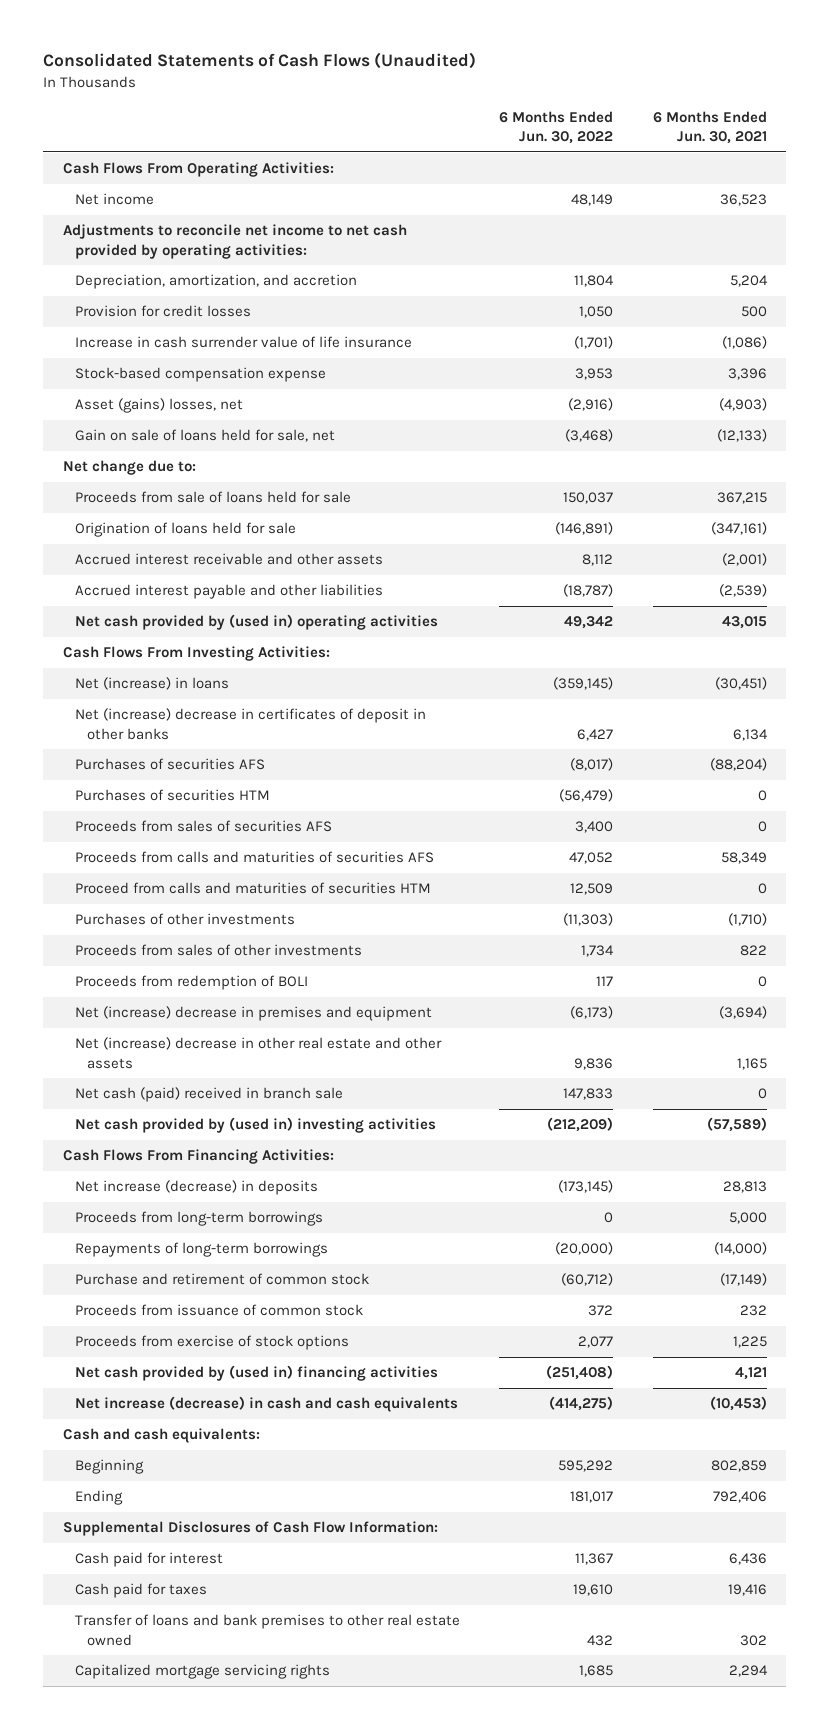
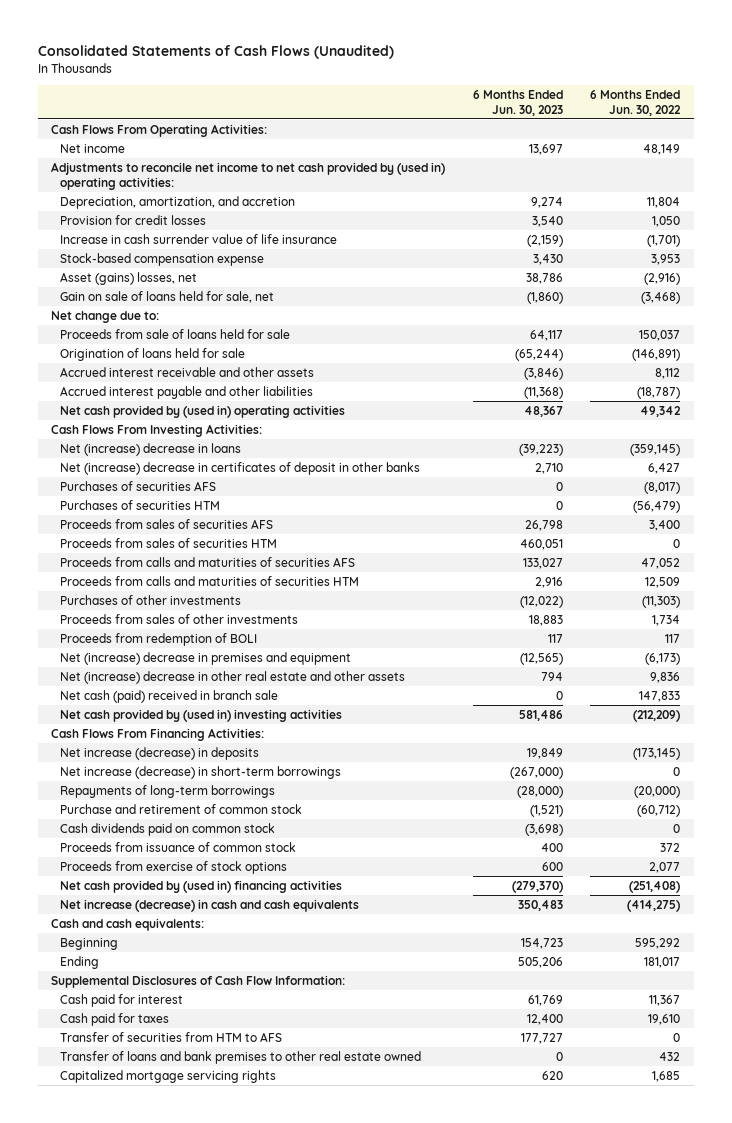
[652,110,767,145] 6 Months Ended Jun. 30, 2021 -> none
none -> [472,89,563,116] 6 Months Ended Jun. 30, 2023
[62,224,407,259] Adjustments to reconcile net income to net cash provided by operating activities: -> [51,161,446,190] Adjustments to reconcile net income to net cash provided by (used in) operating activities:
[74,677,229,691] Net (increase) in loans -> [60,442,242,456] Net (increase) decrease in loans
none -> [60,537,278,548] Proceeds from sales of securities HTM
[74,882,431,895] Proceed from calls and maturities of securities HTM -> [60,575,360,586] Proceeds from calls and maturities of securities HTM
[74,1211,323,1227] Proceeds from long-term borrowings -> none
none -> [60,765,342,779] Net increase (decrease) in short-term borrowings
none -> [60,822,276,836] Cash dividends paid on common stock
none -> [60,1031,283,1042] Transfer of securities from HTM to AFS

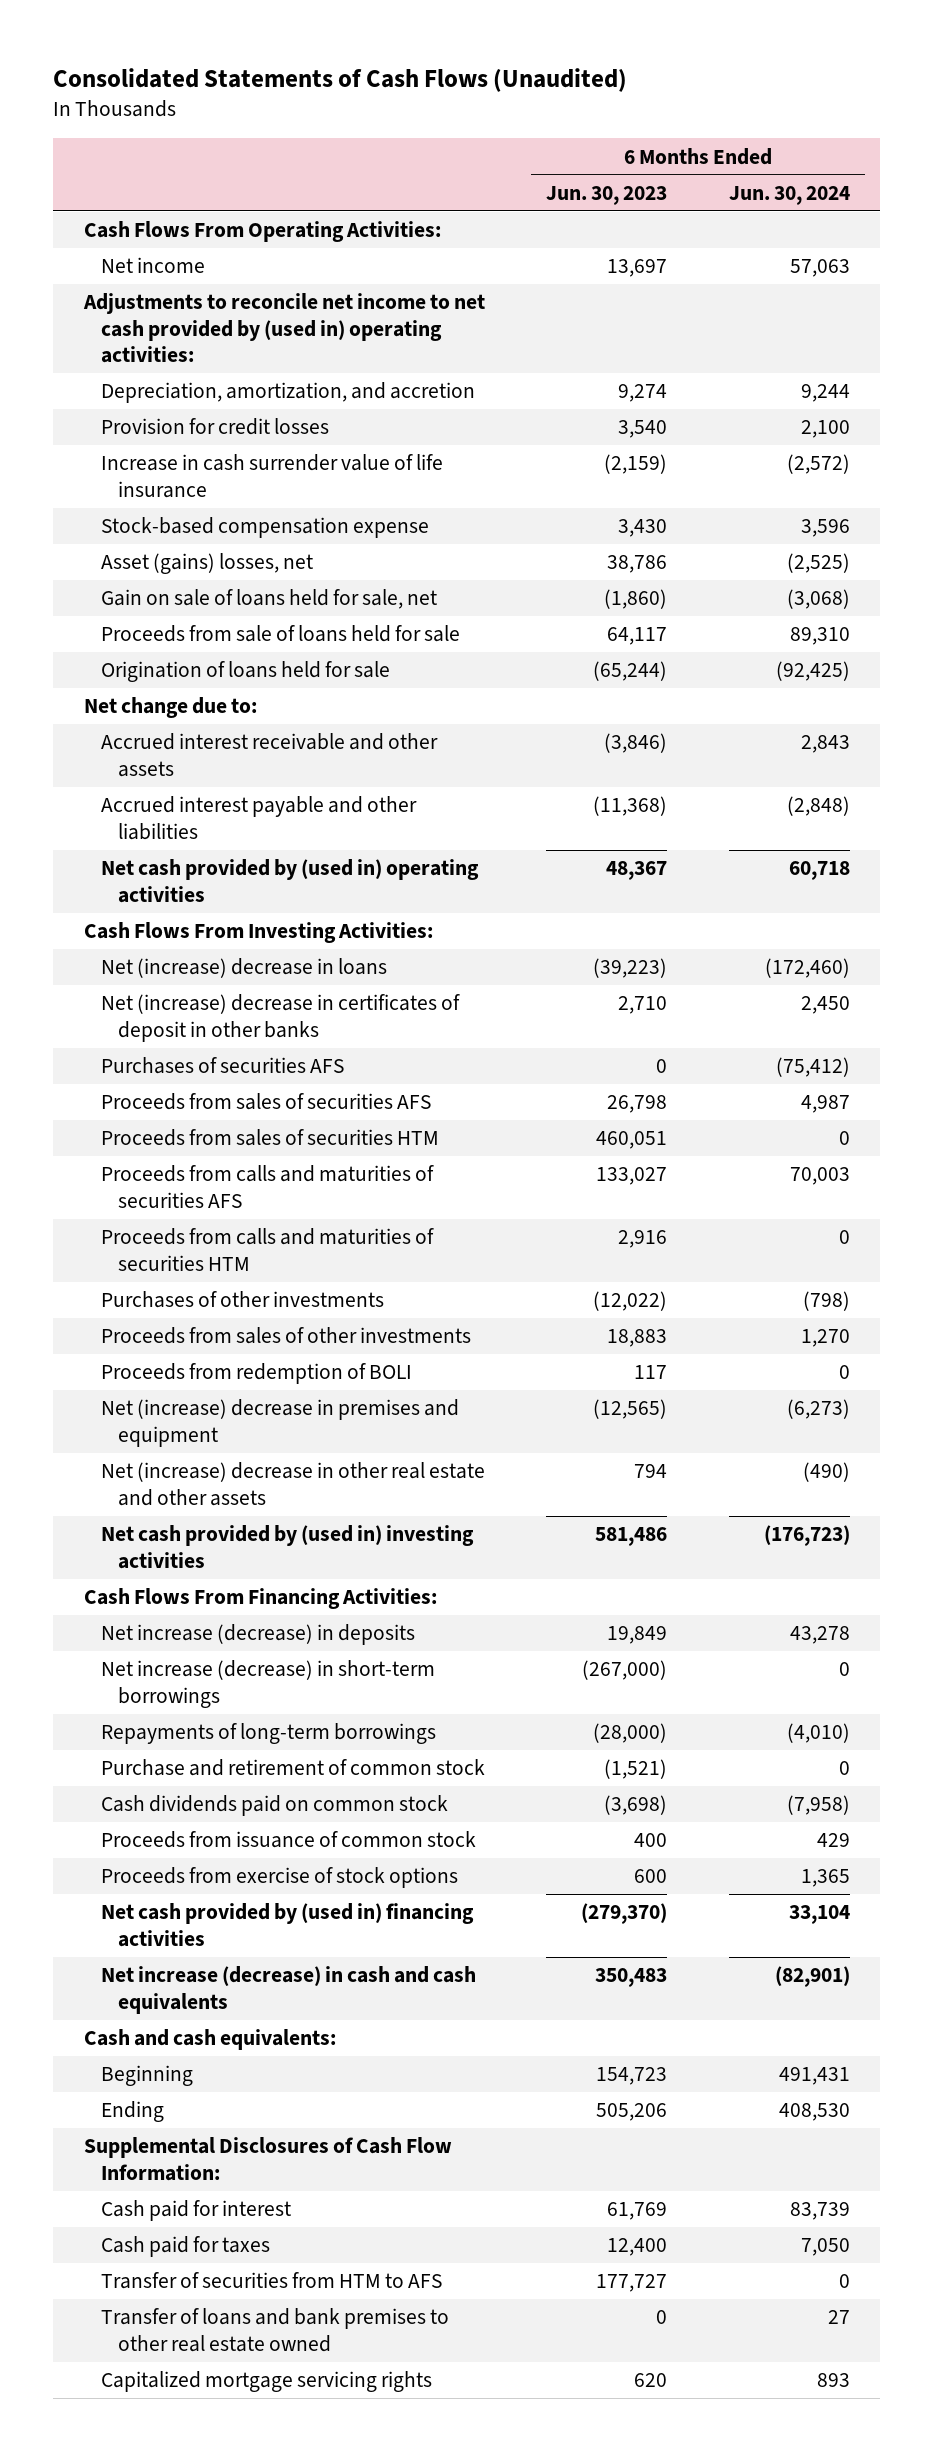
[590,89,682,116] 6 Months Ended Jun. 30, 2022 -> none
none -> [728,185,850,205] Jun. 30, 2024
[51,310,160,323] Net change due to: -> [84,697,258,719] Net change due to:
[60,499,221,510] Purchases of securities HTM -> none
[60,689,279,703] Net cash (paid) received in branch sale -> none

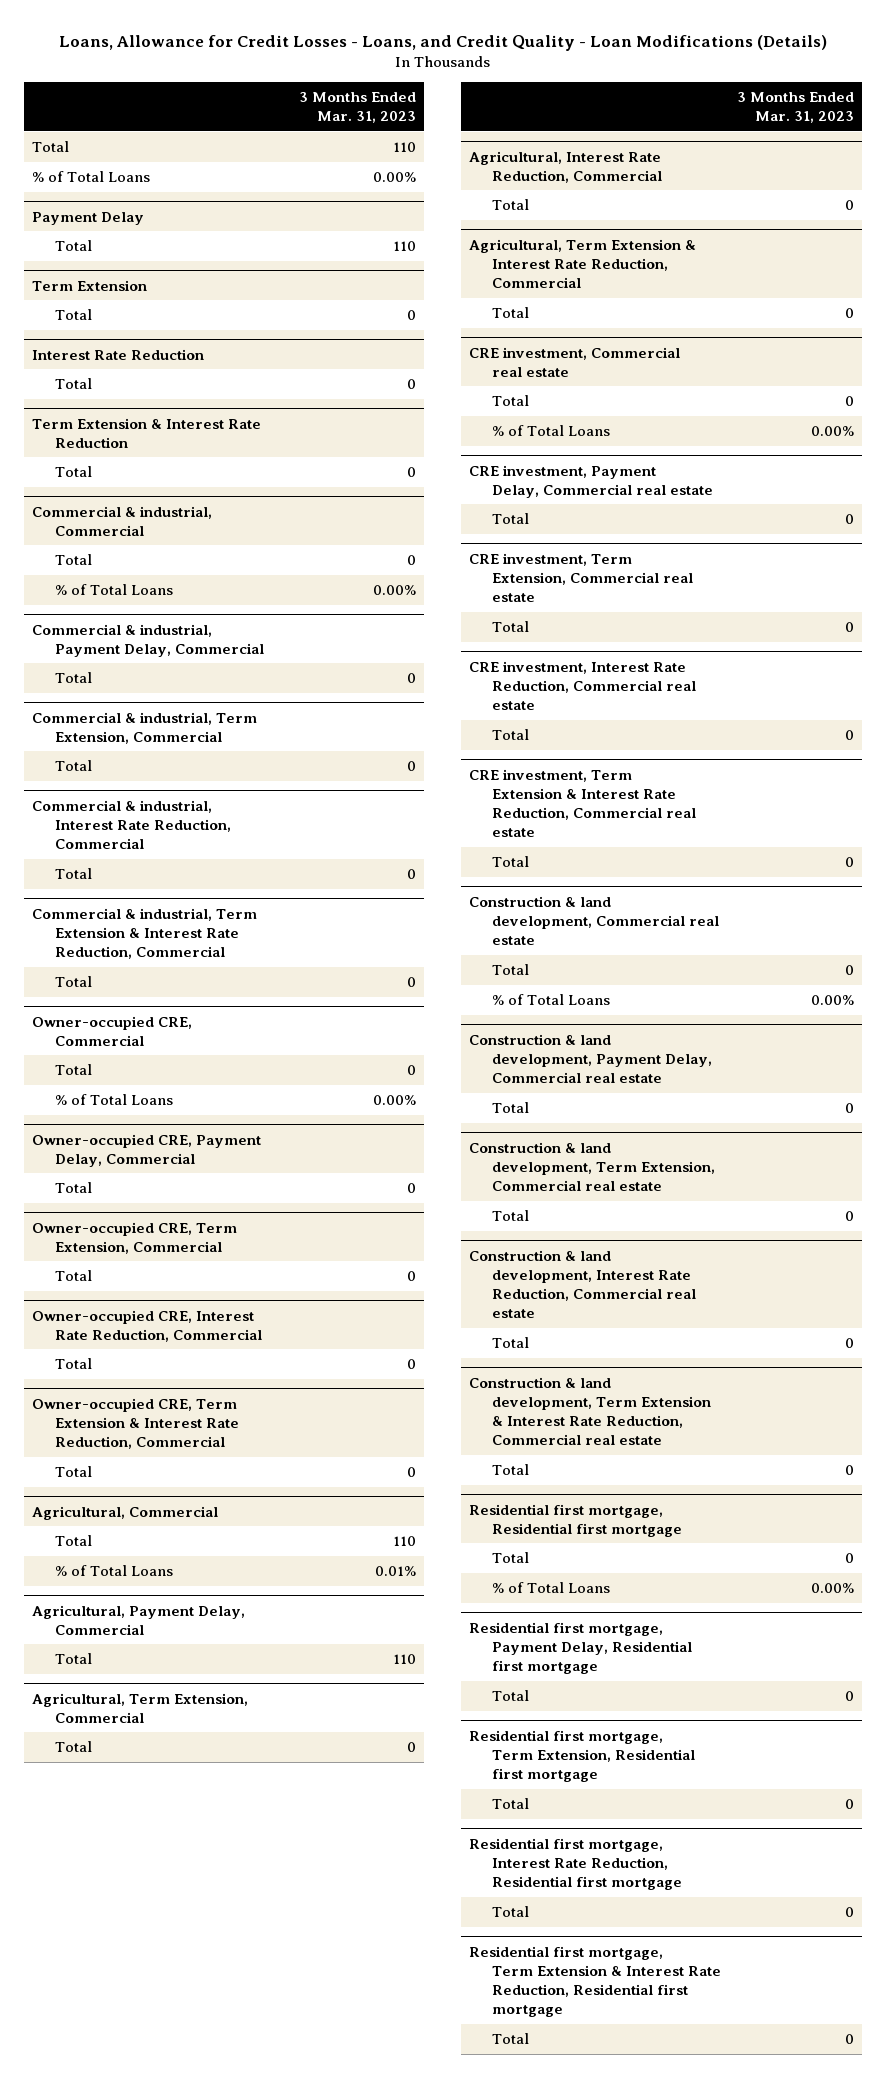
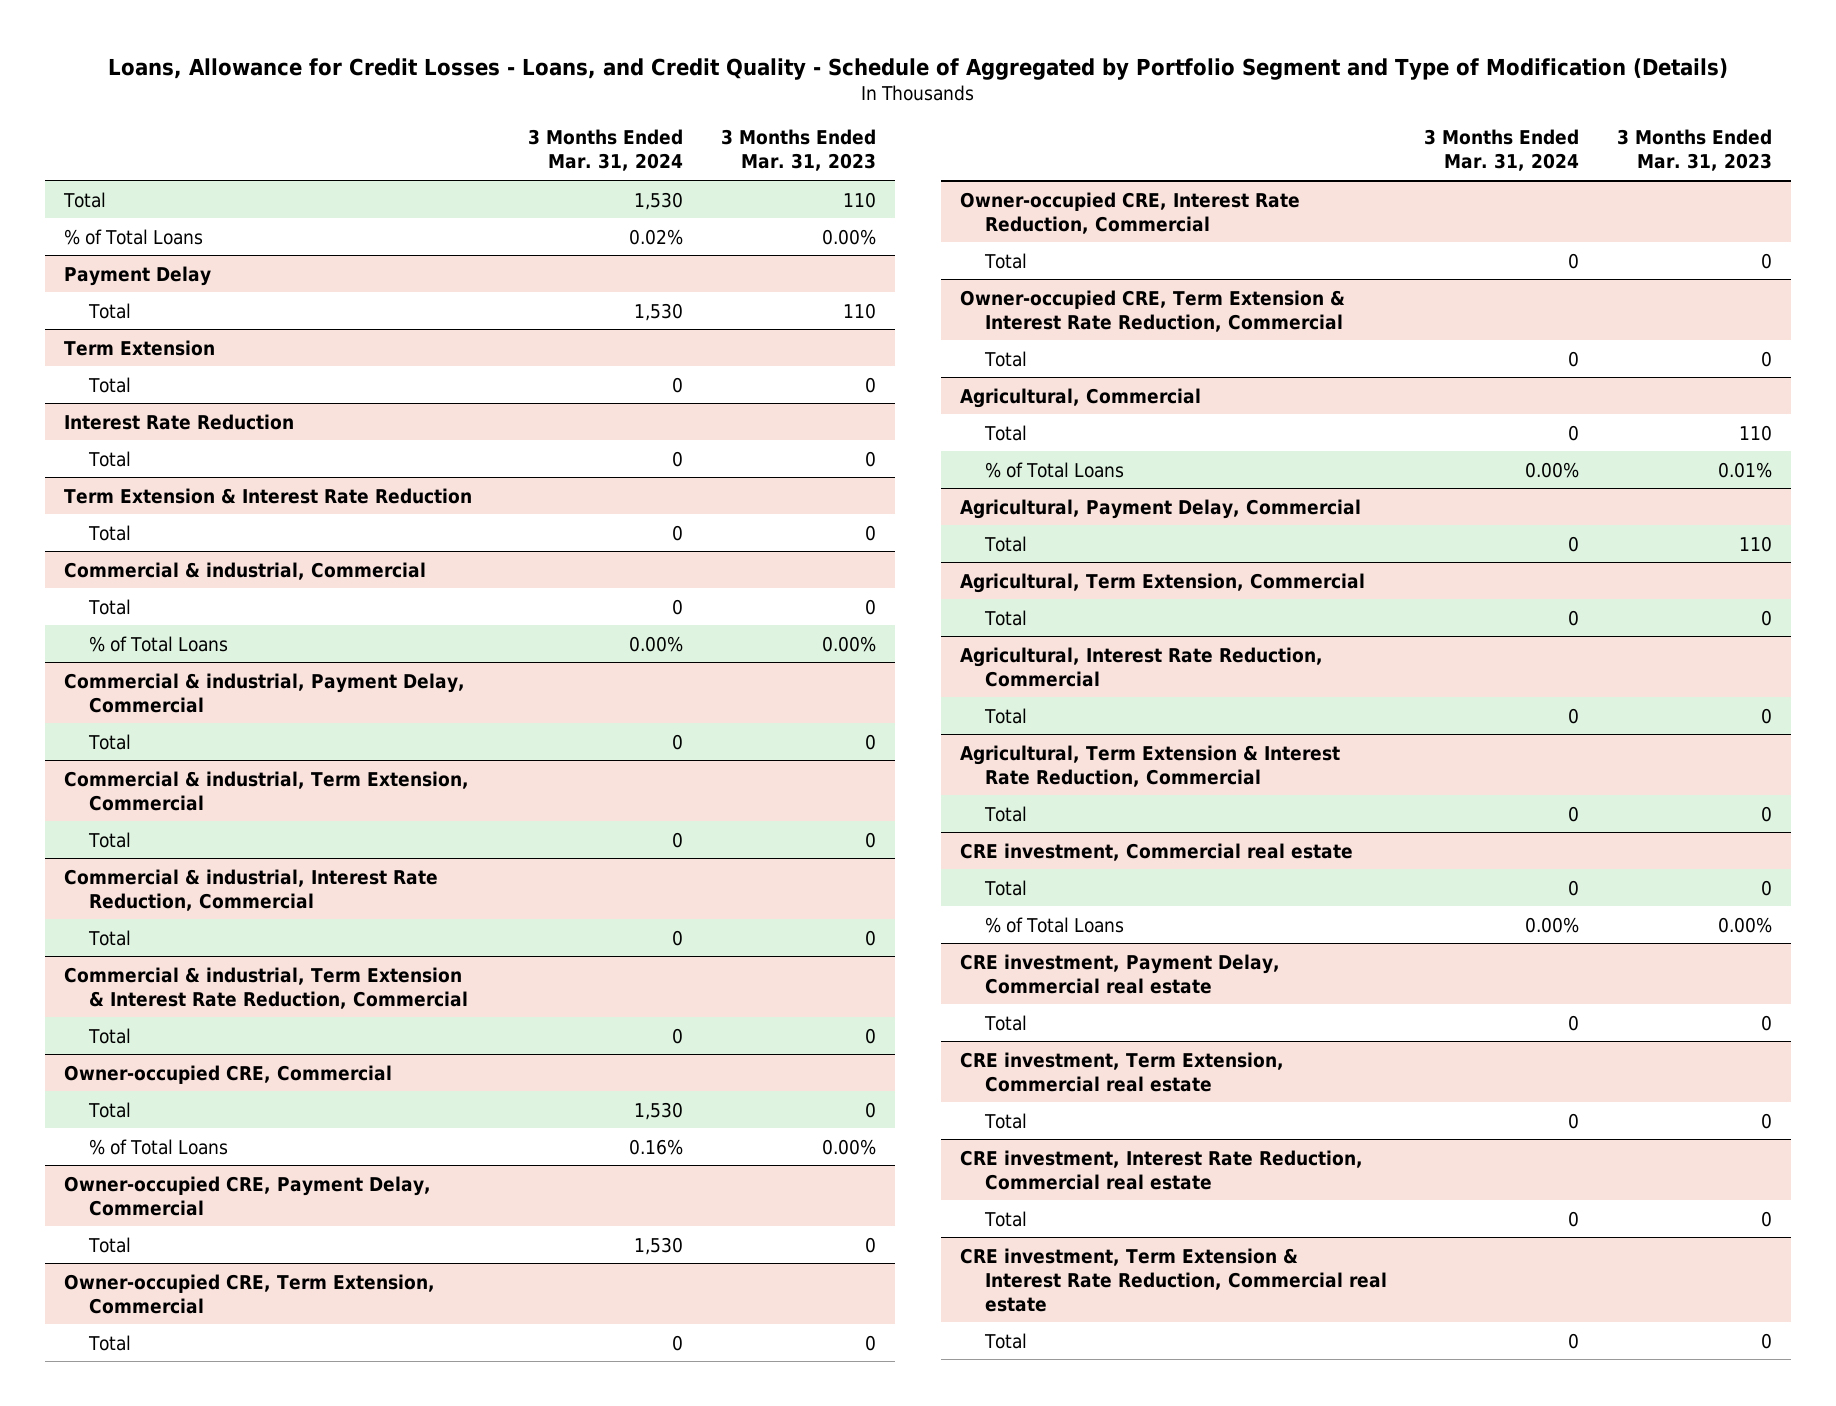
[58,34,827,51] Loans, Allowance for Credit Losses - Loans, and Credit Quality - Loan Modifications (Details) -> [108,57,1729,80] Loans, Allowance for Credit Losses - Loans, and Credit Quality - Schedule of Aggregated by Portfolio Segment and Type of Modification (Details)
none -> [528,129,684,172] 3 Months Ended Mar. 31, 2024
[469,895,720,945] Construction & land development, Commercial real estate -> none
[492,963,530,975] Total -> none
[492,993,611,1005] % of Total Loans -> none
[469,1033,713,1083] Construction & land development, Payment Delay, Commercial real estate -> none
[492,1101,530,1113] Total -> none
[469,1141,716,1191] Construction & land development, Term Extension, Commercial real estate -> none
[492,1209,530,1221] Total -> none
[469,1249,697,1318] Construction & land development, Interest Rate Reduction, Commercial real estate -> none
[492,1336,530,1348] Total -> none
[469,1376,712,1445] Construction & land development, Term Extension & Interest Rate Reduction, Commercial real estate -> none
[492,1463,530,1475] Total -> none
[469,1503,683,1537] Residential first mortgage, Residential first mortgage -> none
[492,1551,530,1563] Total -> none
[492,1581,611,1593] % of Total Loans -> none
[469,1621,693,1674] Residential first mortgage, Payment Delay, Residential first mortgage -> none
[492,1689,530,1701] Total -> none
[469,1729,696,1782] Residential first mortgage, Term Extension, Residential first mortgage -> none
[492,1797,530,1809] Total -> none
[469,1837,683,1890] Residential first mortgage, Interest Rate Reduction, Residential first mortgage -> none
[492,1905,530,1917] Total -> none
[469,1945,722,2017] Residential first mortgage, Term Extension & Interest Rate Reduction, Residential first mortgage -> none
[492,2032,530,2044] Total -> none

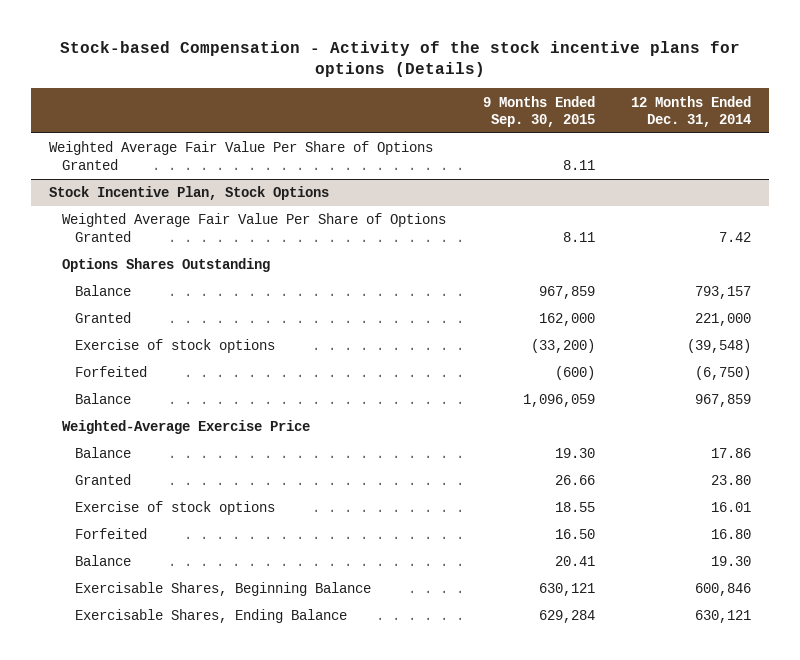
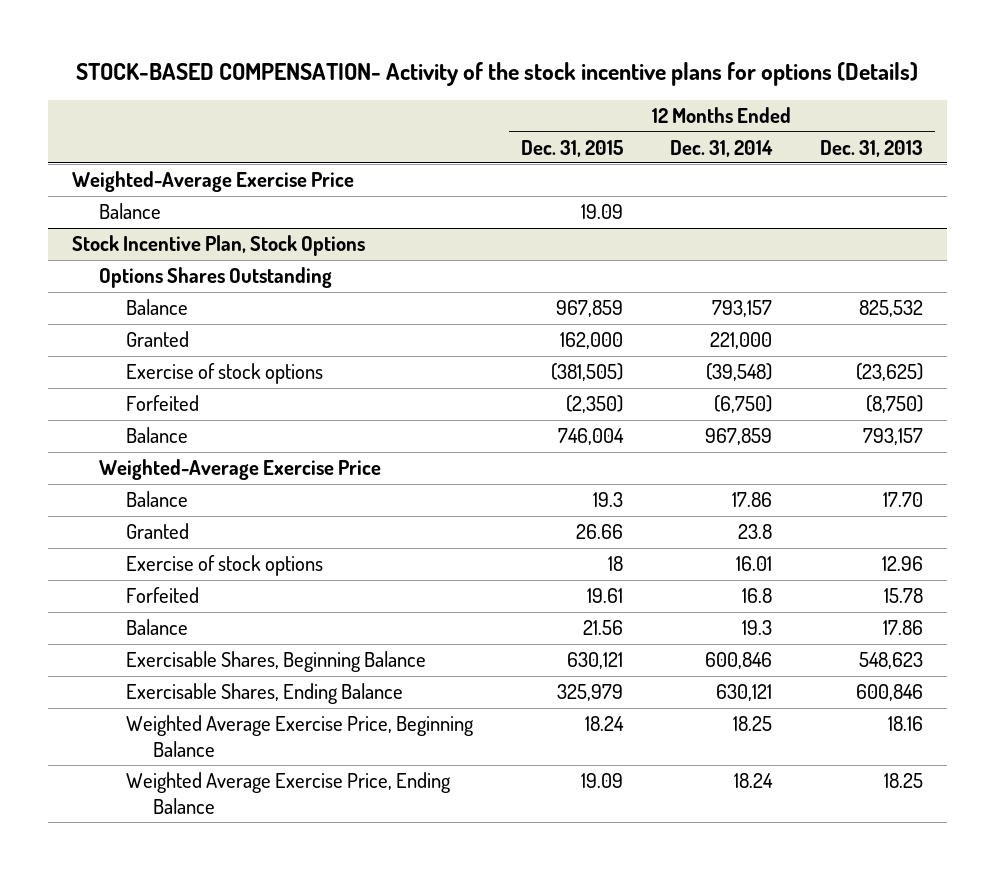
[60,40,741,78] Stock-based Compensation - Activity of the stock incentive plans for options (Details) -> [76,61,919,86] STOCK-BASED COMPENSATION- Activity of the stock incentive plans for options (Details)
[482,95,595,127] 9 Months Ended Sep. 30, 2015 -> none
none -> [520,139,623,157] Dec. 31, 2015
none -> [819,139,923,157] Dec. 31, 2013
[49,141,434,170] Weighted Average Fair Value Per Share of Options Granted -> none
none -> [71,171,354,193] Weighted-Average Exercise Price
none -> [98,203,161,220] Balance
[62,213,447,242] Weighted Average Fair Value Per Share of Options Granted -> none
[710,475,751,486] 23.80 -> [738,524,773,540] 23.8
[710,529,751,540] 16.80 -> [742,588,773,604] 16.8
[710,556,751,567] 19.30 -> [742,620,773,636] 19.3
none -> [125,715,474,758] Weighted Average Exercise Price, Beginning Balance
none -> [125,772,451,815] Weighted Average Exercise Price, Ending Balance

